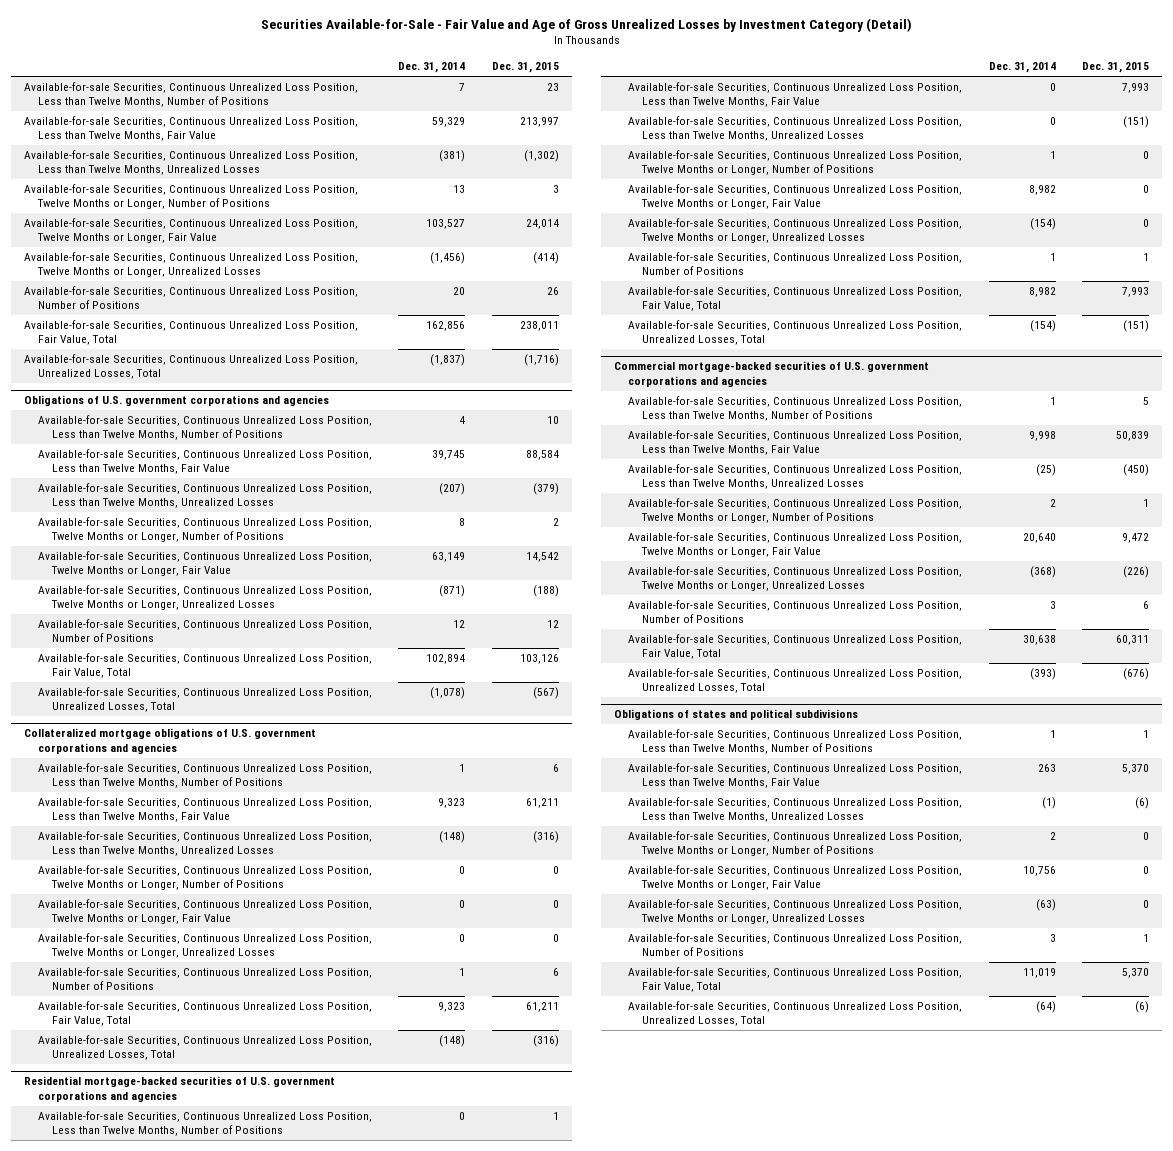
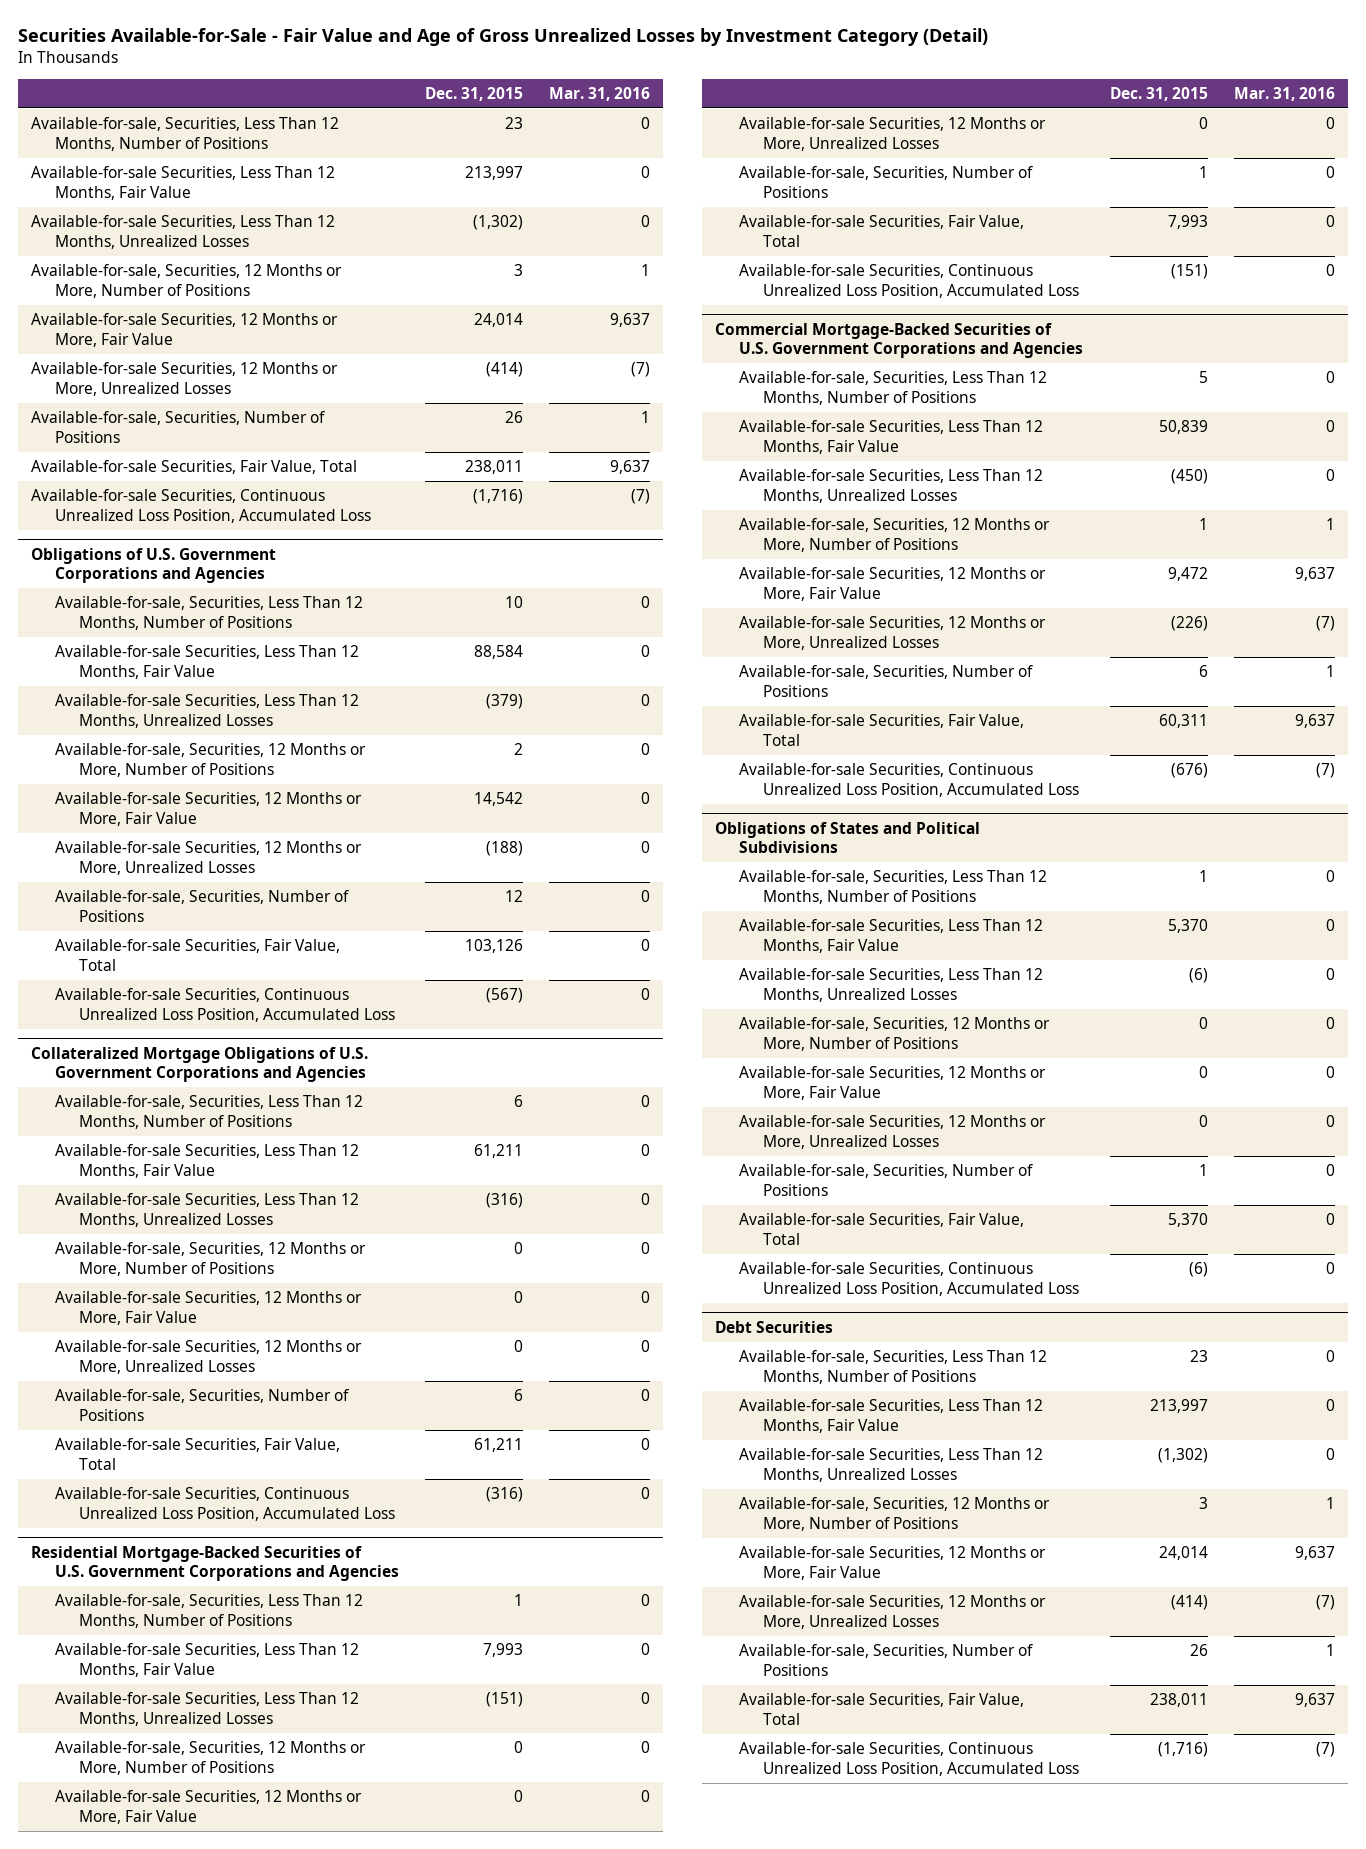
[398,62,466,74] Dec. 31, 2014 -> none
none -> [549,86,651,101] Mar. 31, 2016
[23,82,358,108] Available-for-sale Securities, Continuous Unrealized Loss Position, Less than Twelve Months, Number of Positions -> [31,117,340,151] Available-for-sale, Securities, Less Than 12 Months, Number of Positions
[23,116,358,142] Available-for-sale Securities, Continuous Unrealized Loss Position, Less than Twelve Months, Fair Value -> [31,166,336,200] Available-for-sale Securities, Less Than 12 Months, Fair Value
[23,150,358,176] Available-for-sale Securities, Continuous Unrealized Loss Position, Less than Twelve Months, Unrealized Losses -> [31,215,336,249] Available-for-sale Securities, Less Than 12 Months, Unrealized Losses
[23,184,358,210] Available-for-sale Securities, Continuous Unrealized Loss Position, Twelve Months or Longer, Number of Positions -> [31,264,343,298] Available-for-sale, Securities, 12 Months or More, Number of Positions
[23,218,358,244] Available-for-sale Securities, Continuous Unrealized Loss Position, Twelve Months or Longer, Fair Value -> [31,313,339,347] Available-for-sale Securities, 12 Months or More, Fair Value
[23,252,358,278] Available-for-sale Securities, Continuous Unrealized Loss Position, Twelve Months or Longer, Unrealized Losses -> [31,362,339,396] Available-for-sale Securities, 12 Months or More, Unrealized Losses
[23,286,358,310] Available-for-sale Securities, Continuous Unrealized Loss Position, Number of Positions -> [31,411,326,443] Available-for-sale, Securities, Number of Positions
[23,320,358,346] Available-for-sale Securities, Continuous Unrealized Loss Position, Fair Value, Total -> [31,460,358,475] Available-for-sale Securities, Fair Value, Total
[23,354,358,380] Available-for-sale Securities, Continuous Unrealized Loss Position, Unrealized Losses, Total -> [31,489,372,523] Available-for-sale Securities, Continuous Unrealized Loss Position, Accumulated Loss
[23,395,329,407] Obligations of U.S. government corporations and agencies -> [31,547,277,584] Obligations of U.S. Government Corporations and Agencies
[37,415,372,441] Available-for-sale Securities, Continuous Unrealized Loss Position, Less than Twelve Months, Number of Positions -> [55,596,364,630] Available-for-sale, Securities, Less Than 12 Months, Number of Positions
[37,449,372,475] Available-for-sale Securities, Continuous Unrealized Loss Position, Less than Twelve Months, Fair Value -> [55,645,360,679] Available-for-sale Securities, Less Than 12 Months, Fair Value
[37,483,372,509] Available-for-sale Securities, Continuous Unrealized Loss Position, Less than Twelve Months, Unrealized Losses -> [55,694,360,728] Available-for-sale Securities, Less Than 12 Months, Unrealized Losses
[37,517,372,543] Available-for-sale Securities, Continuous Unrealized Loss Position, Twelve Months or Longer, Number of Positions -> [55,743,367,777] Available-for-sale, Securities, 12 Months or More, Number of Positions
[37,551,372,577] Available-for-sale Securities, Continuous Unrealized Loss Position, Twelve Months or Longer, Fair Value -> [55,792,363,826] Available-for-sale Securities, 12 Months or More, Fair Value
[37,585,372,611] Available-for-sale Securities, Continuous Unrealized Loss Position, Twelve Months or Longer, Unrealized Losses -> [55,841,363,875] Available-for-sale Securities, 12 Months or More, Unrealized Losses
[37,619,372,643] Available-for-sale Securities, Continuous Unrealized Loss Position, Number of Positions -> [55,890,350,922] Available-for-sale, Securities, Number of Positions
[37,653,372,679] Available-for-sale Securities, Continuous Unrealized Loss Position, Fair Value, Total -> [55,939,341,971] Available-for-sale Securities, Fair Value, Total
[37,687,372,713] Available-for-sale Securities, Continuous Unrealized Loss Position, Unrealized Losses, Total -> [55,988,396,1022] Available-for-sale Securities, Continuous Unrealized Loss Position, Accumulated Loss
[23,728,316,754] Collateralized mortgage obligations of U.S. government corporations and agencies -> [31,1046,369,1083] Collateralized Mortgage Obligations of U.S. Government Corporations and Agencies
[37,763,372,789] Available-for-sale Securities, Continuous Unrealized Loss Position, Less than Twelve Months, Number of Positions -> [55,1095,364,1129] Available-for-sale, Securities, Less Than 12 Months, Number of Positions
[37,797,372,823] Available-for-sale Securities, Continuous Unrealized Loss Position, Less than Twelve Months, Fair Value -> [55,1144,360,1178] Available-for-sale Securities, Less Than 12 Months, Fair Value
[37,831,372,857] Available-for-sale Securities, Continuous Unrealized Loss Position, Less than Twelve Months, Unrealized Losses -> [55,1193,360,1227] Available-for-sale Securities, Less Than 12 Months, Unrealized Losses
[37,865,372,891] Available-for-sale Securities, Continuous Unrealized Loss Position, Twelve Months or Longer, Number of Positions -> [55,1242,367,1276] Available-for-sale, Securities, 12 Months or More, Number of Positions
[37,899,372,925] Available-for-sale Securities, Continuous Unrealized Loss Position, Twelve Months or Longer, Fair Value -> [55,1291,363,1325] Available-for-sale Securities, 12 Months or More, Fair Value
[37,933,372,959] Available-for-sale Securities, Continuous Unrealized Loss Position, Twelve Months or Longer, Unrealized Losses -> [55,1340,363,1374] Available-for-sale Securities, 12 Months or More, Unrealized Losses
[37,967,372,991] Available-for-sale Securities, Continuous Unrealized Loss Position, Number of Positions -> [55,1389,350,1421] Available-for-sale, Securities, Number of Positions
[37,1001,372,1027] Available-for-sale Securities, Continuous Unrealized Loss Position, Fair Value, Total -> [55,1438,341,1470] Available-for-sale Securities, Fair Value, Total
[37,1035,372,1061] Available-for-sale Securities, Continuous Unrealized Loss Position, Unrealized Losses, Total -> [55,1487,396,1521] Available-for-sale Securities, Continuous Unrealized Loss Position, Accumulated Loss
[23,1076,335,1102] Residential mortgage-backed securities of U.S. government corporations and agencies -> [31,1545,400,1582] Residential Mortgage-Backed Securities of U.S. Government Corporations and Agencies
[37,1111,372,1137] Available-for-sale Securities, Continuous Unrealized Loss Position, Less than Twelve Months, Number of Positions -> [55,1594,364,1628] Available-for-sale, Securities, Less Than 12 Months, Number of Positions
[628,82,963,108] Available-for-sale Securities, Continuous Unrealized Loss Position, Less than Twelve Months, Fair Value -> [55,1643,360,1677] Available-for-sale Securities, Less Than 12 Months, Fair Value
[628,116,963,142] Available-for-sale Securities, Continuous Unrealized Loss Position, Less than Twelve Months, Unrealized Losses -> [55,1692,360,1726] Available-for-sale Securities, Less Than 12 Months, Unrealized Losses
[628,150,963,176] Available-for-sale Securities, Continuous Unrealized Loss Position, Twelve Months or Longer, Number of Positions -> [55,1741,367,1775] Available-for-sale, Securities, 12 Months or More, Number of Positions
[628,184,963,210] Available-for-sale Securities, Continuous Unrealized Loss Position, Twelve Months or Longer, Fair Value -> [55,1790,363,1824] Available-for-sale Securities, 12 Months or More, Fair Value
[628,218,963,244] Available-for-sale Securities, Continuous Unrealized Loss Position, Twelve Months or Longer, Unrealized Losses -> [739,117,1047,151] Available-for-sale Securities, 12 Months or More, Unrealized Losses
[628,252,963,276] Available-for-sale Securities, Continuous Unrealized Loss Position, Number of Positions -> [739,166,1034,198] Available-for-sale, Securities, Number of Positions
[628,286,963,312] Available-for-sale Securities, Continuous Unrealized Loss Position, Fair Value, Total -> [739,215,1025,247] Available-for-sale Securities, Fair Value, Total
[628,320,963,346] Available-for-sale Securities, Continuous Unrealized Loss Position, Unrealized Losses, Total -> [739,264,1080,298] Available-for-sale Securities, Continuous Unrealized Loss Position, Accumulated Loss
[614,361,930,387] Commercial mortgage-backed securities of U.S. government corporations and agencies -> [715,322,1084,359] Commercial Mortgage-Backed Securities of U.S. Government Corporations and Agencies
[628,396,963,422] Available-for-sale Securities, Continuous Unrealized Loss Position, Less than Twelve Months, Number of Positions -> [739,371,1048,405] Available-for-sale, Securities, Less Than 12 Months, Number of Positions
[628,430,963,456] Available-for-sale Securities, Continuous Unrealized Loss Position, Less than Twelve Months, Fair Value -> [739,420,1044,454] Available-for-sale Securities, Less Than 12 Months, Fair Value
[628,464,963,490] Available-for-sale Securities, Continuous Unrealized Loss Position, Less than Twelve Months, Unrealized Losses -> [739,469,1044,503] Available-for-sale Securities, Less Than 12 Months, Unrealized Losses
[628,498,963,524] Available-for-sale Securities, Continuous Unrealized Loss Position, Twelve Months or Longer, Number of Positions -> [739,518,1051,552] Available-for-sale, Securities, 12 Months or More, Number of Positions
[628,532,963,558] Available-for-sale Securities, Continuous Unrealized Loss Position, Twelve Months or Longer, Fair Value -> [739,567,1047,601] Available-for-sale Securities, 12 Months or More, Fair Value
[628,566,963,592] Available-for-sale Securities, Continuous Unrealized Loss Position, Twelve Months or Longer, Unrealized Losses -> [739,616,1047,650] Available-for-sale Securities, 12 Months or More, Unrealized Losses
[628,600,963,624] Available-for-sale Securities, Continuous Unrealized Loss Position, Number of Positions -> [739,665,1034,697] Available-for-sale, Securities, Number of Positions
[628,634,963,660] Available-for-sale Securities, Continuous Unrealized Loss Position, Fair Value, Total -> [739,714,1025,746] Available-for-sale Securities, Fair Value, Total
[628,668,963,694] Available-for-sale Securities, Continuous Unrealized Loss Position, Unrealized Losses, Total -> [739,763,1080,797] Available-for-sale Securities, Continuous Unrealized Loss Position, Accumulated Loss
[614,709,859,721] Obligations of states and political subdivisions -> [715,821,981,854] Obligations of States and Political Subdivisions
[628,729,963,755] Available-for-sale Securities, Continuous Unrealized Loss Position, Less than Twelve Months, Number of Positions -> [739,870,1048,904] Available-for-sale, Securities, Less Than 12 Months, Number of Positions
[628,763,963,789] Available-for-sale Securities, Continuous Unrealized Loss Position, Less than Twelve Months, Fair Value -> [739,919,1044,953] Available-for-sale Securities, Less Than 12 Months, Fair Value
[628,797,963,823] Available-for-sale Securities, Continuous Unrealized Loss Position, Less than Twelve Months, Unrealized Losses -> [739,968,1044,1002] Available-for-sale Securities, Less Than 12 Months, Unrealized Losses
[628,831,963,857] Available-for-sale Securities, Continuous Unrealized Loss Position, Twelve Months or Longer, Number of Positions -> [739,1017,1051,1051] Available-for-sale, Securities, 12 Months or More, Number of Positions
[628,865,963,891] Available-for-sale Securities, Continuous Unrealized Loss Position, Twelve Months or Longer, Fair Value -> [739,1066,1047,1100] Available-for-sale Securities, 12 Months or More, Fair Value
[628,899,963,925] Available-for-sale Securities, Continuous Unrealized Loss Position, Twelve Months or Longer, Unrealized Losses -> [739,1115,1047,1149] Available-for-sale Securities, 12 Months or More, Unrealized Losses
[628,933,963,957] Available-for-sale Securities, Continuous Unrealized Loss Position, Number of Positions -> [739,1164,1034,1196] Available-for-sale, Securities, Number of Positions
[628,967,963,993] Available-for-sale Securities, Continuous Unrealized Loss Position, Fair Value, Total -> [739,1213,1025,1245] Available-for-sale Securities, Fair Value, Total
[628,1001,963,1027] Available-for-sale Securities, Continuous Unrealized Loss Position, Unrealized Losses, Total -> [739,1262,1080,1296] Available-for-sale Securities, Continuous Unrealized Loss Position, Accumulated Loss
none -> [715,1320,834,1333] Debt Securities
none -> [739,1350,1048,1384] Available-for-sale, Securities, Less Than 12 Months, Number of Positions
none -> [739,1399,1044,1433] Available-for-sale Securities, Less Than 12 Months, Fair Value
none -> [739,1448,1044,1482] Available-for-sale Securities, Less Than 12 Months, Unrealized Losses
none -> [739,1497,1051,1531] Available-for-sale, Securities, 12 Months or More, Number of Positions
none -> [739,1546,1047,1580] Available-for-sale Securities, 12 Months or More, Fair Value
none -> [739,1595,1047,1629] Available-for-sale Securities, 12 Months or More, Unrealized Losses
none -> [739,1644,1034,1676] Available-for-sale, Securities, Number of Positions
none -> [739,1693,1025,1725] Available-for-sale Securities, Fair Value, Total
none -> [739,1742,1080,1776] Available-for-sale Securities, Continuous Unrealized Loss Position, Accumulated Loss

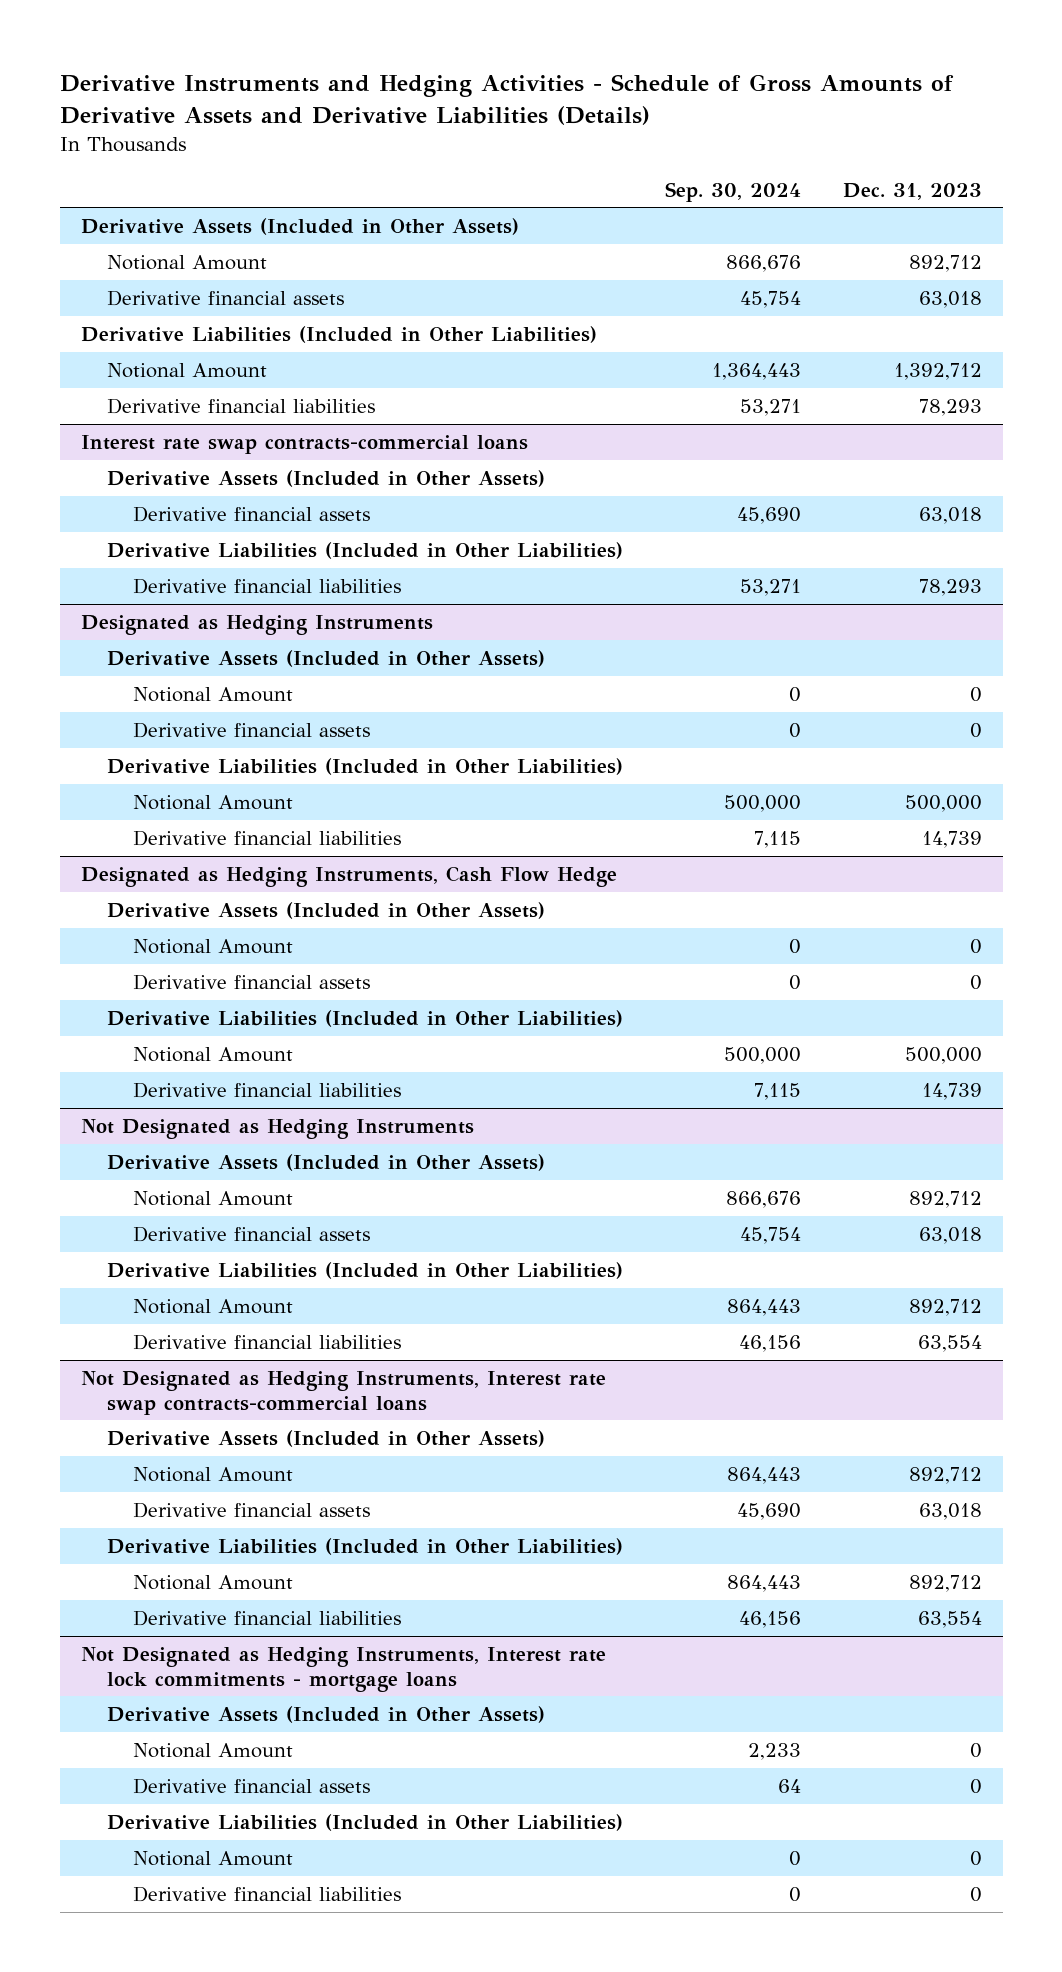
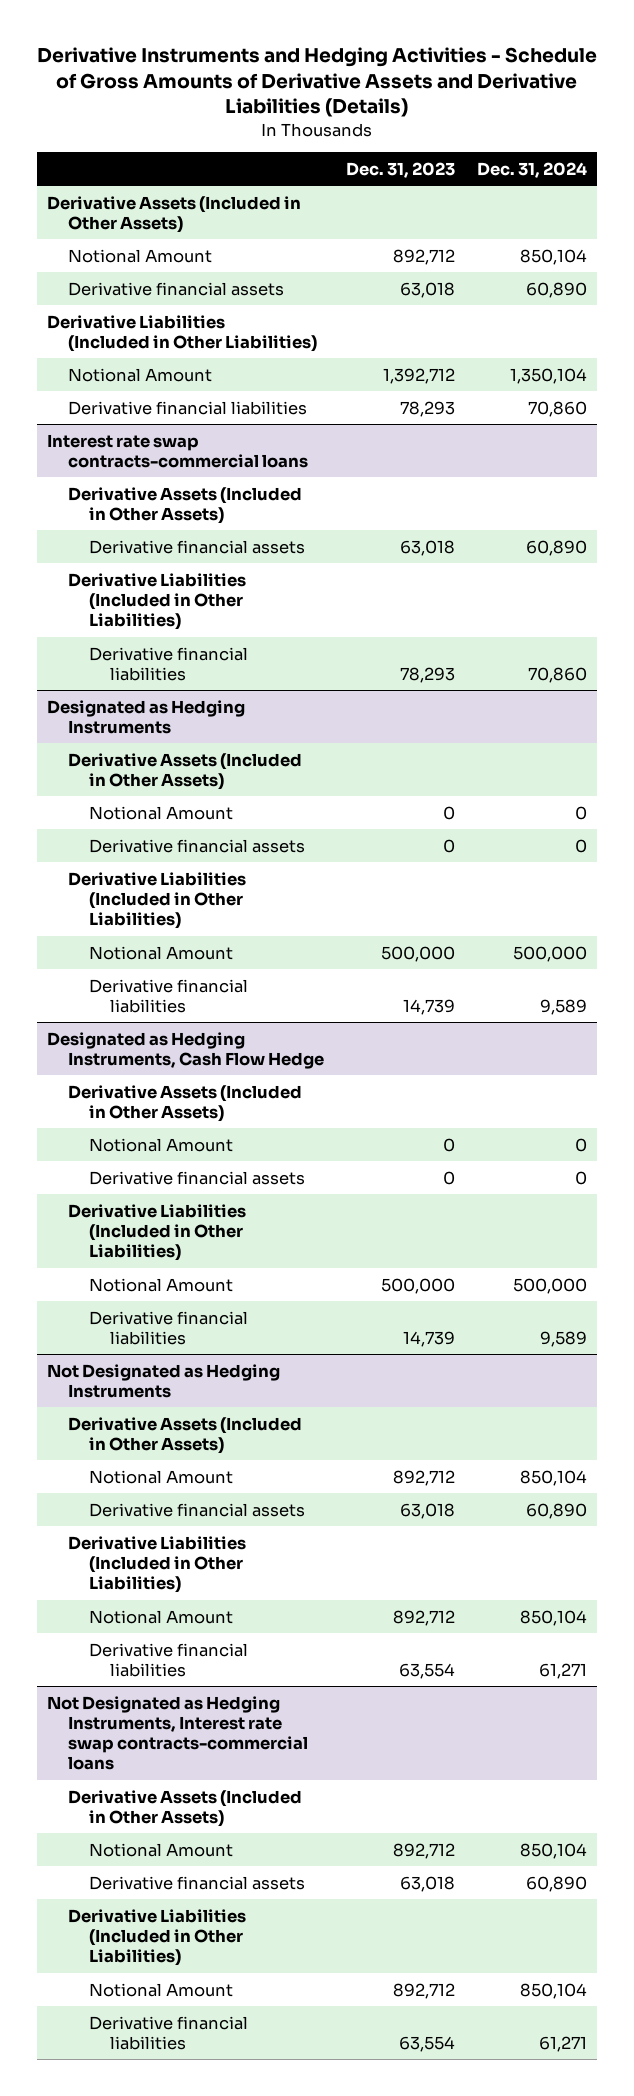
[664,181,801,202] Sep. 30, 2024 -> none
none -> [476,161,587,178] Dec. 31, 2024
[80,1646,606,1692] Not Designated as Hedging Instruments, Interest rate lock commitments - mortgage loans -> none
[106,1705,545,1723] Derivative Assets (Included in Other Assets) -> none
[132,1742,293,1758] Notional Amount -> none
[132,1777,370,1794] Derivative financial assets -> none
[106,1813,623,1831] Derivative Liabilities (Included in Other Liabilities) -> none
[132,1850,293,1866] Notional Amount -> none
[132,1885,401,1902] Derivative financial liabilities -> none

